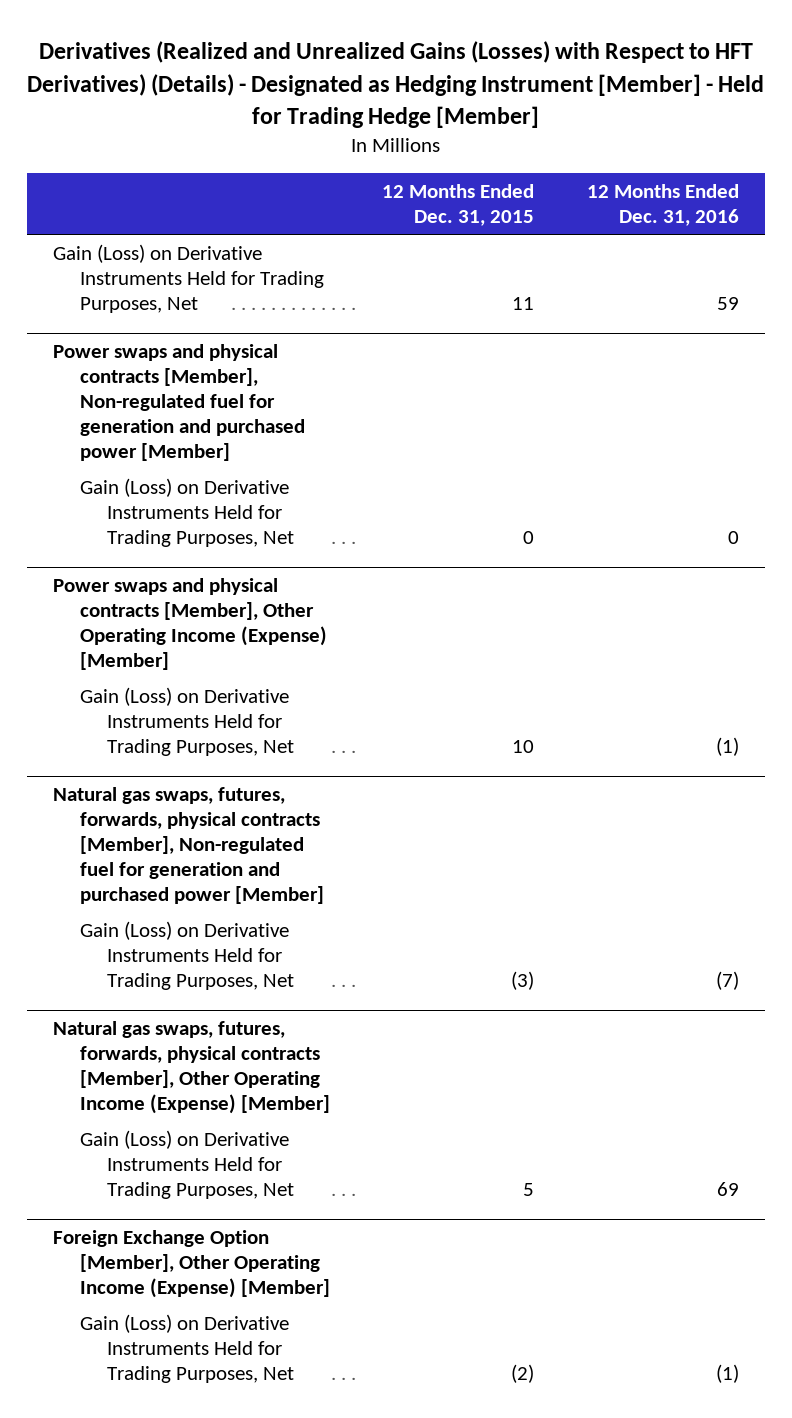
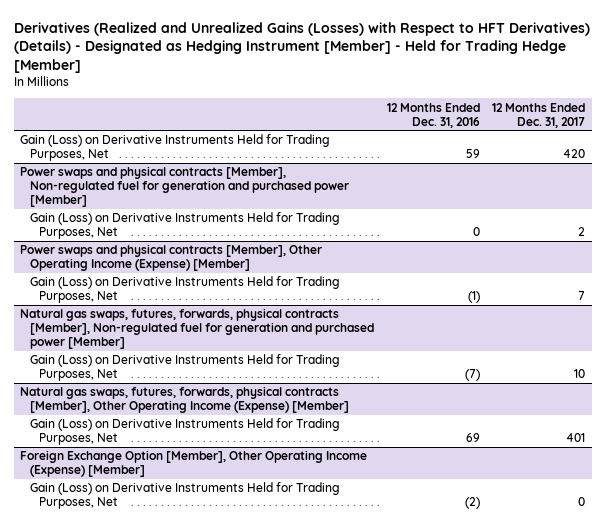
[382,184,535,227] 12 Months Ended Dec. 31, 2015 -> none
none -> [492,102,586,128] 12 Months Ended Dec. 31, 2017
[715,1363,739,1383] (1) -> [464,497,480,510] (2)

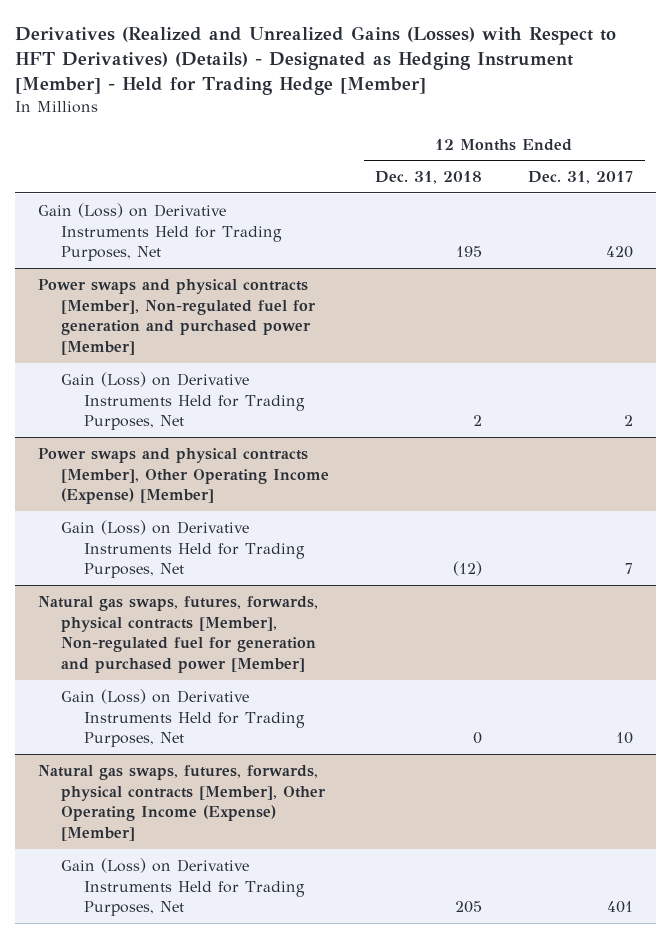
[386,102,480,128] 12 Months Ended Dec. 31, 2016 -> none
none -> [375,171,483,185] Dec. 31, 2018
[20,450,368,478] Foreign Exchange Option [Member], Other Operating Income (Expense) [Member] -> none
[29,482,340,510] Gain (Loss) on Derivative Instruments Held for Trading Purposes, Net -> none

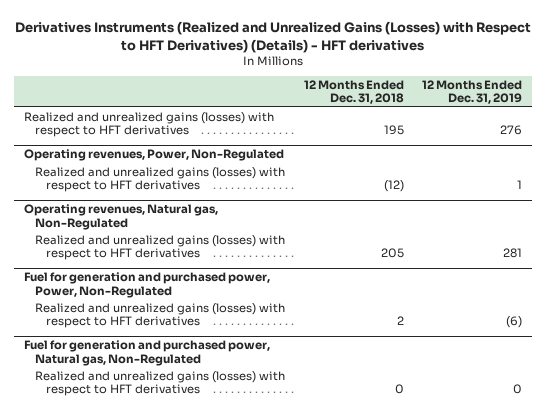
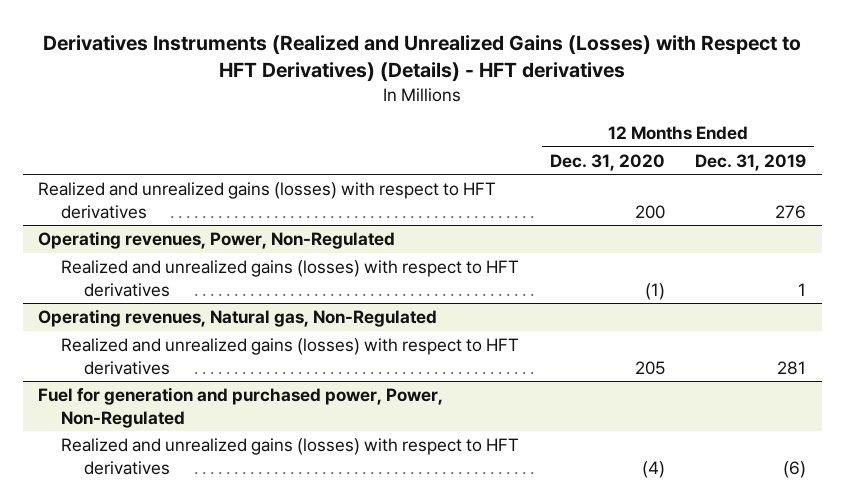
[303,80,404,105] 12 Months Ended Dec. 31, 2018 -> none
none -> [549,153,665,171] Dec. 31, 2020
[23,340,270,366] Fuel for generation and purchased power, Natural gas, Non-Regulated -> none
[35,370,286,397] Realized and unrealized gains (losses) with respect to HFT derivatives -> none

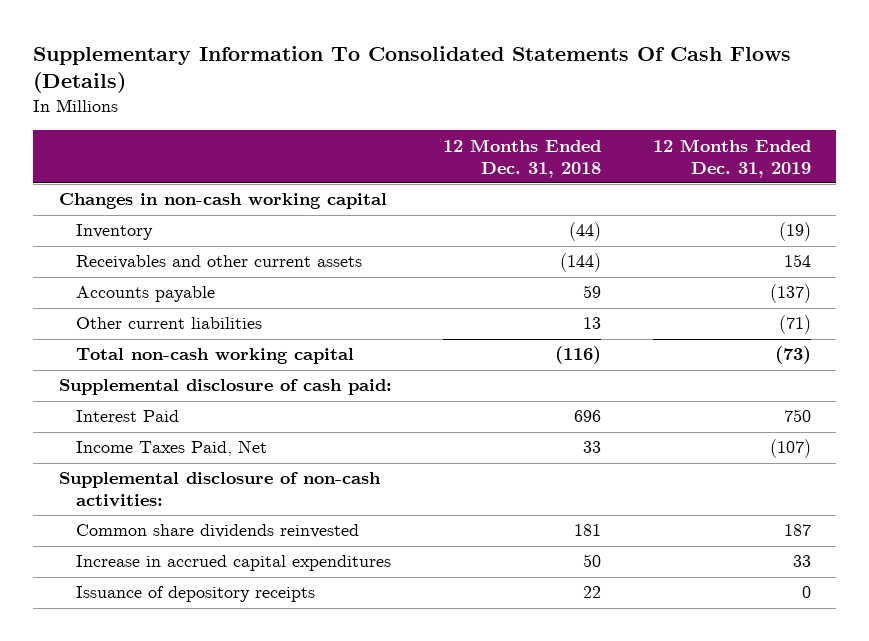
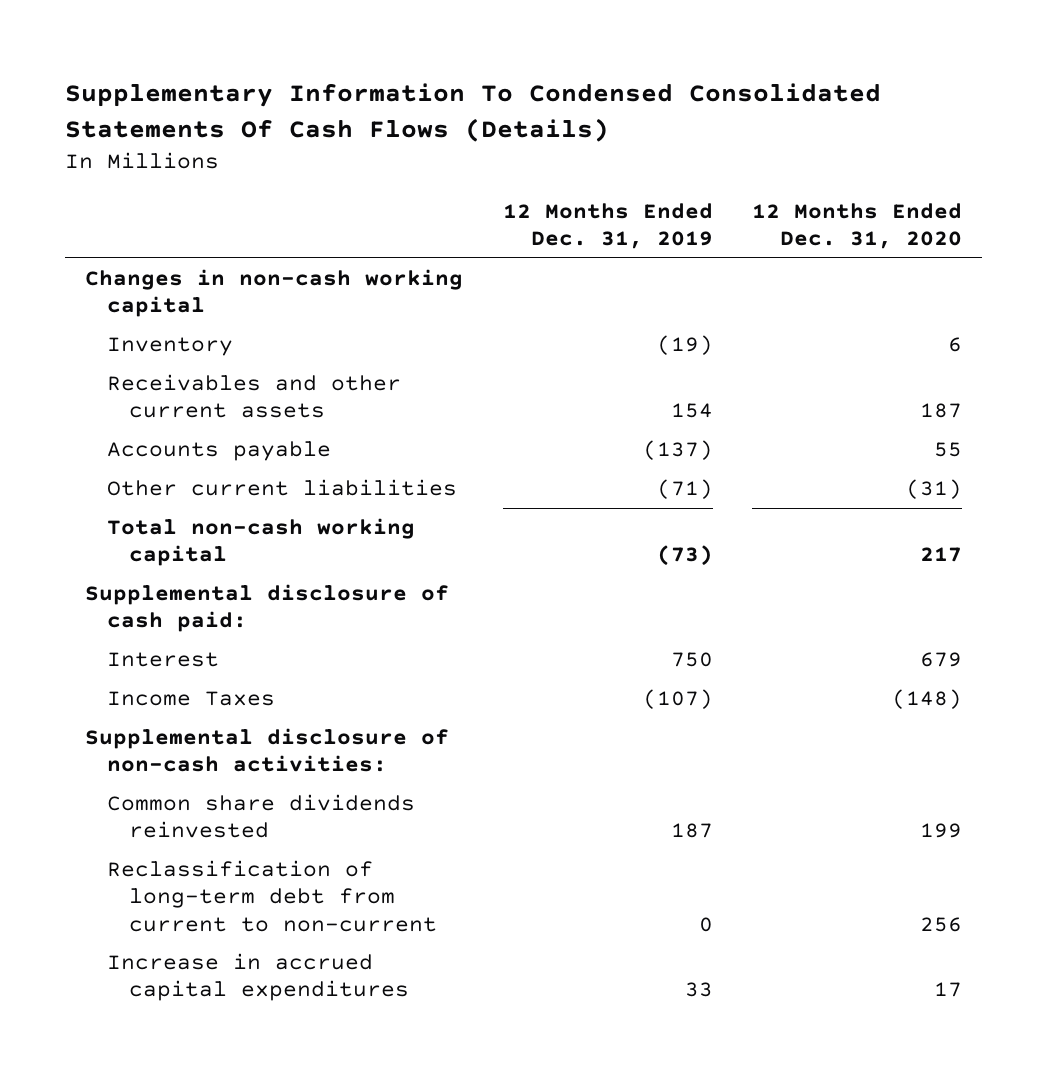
[32,45,791,94] Supplementary Information To Consolidated Statements Of Cash Flows (Details) -> [65,83,882,142] Supplementary Information To Condensed Consolidated Statements Of Cash Flows (Details)
[443,138,602,178] 12 Months Ended Dec. 31, 2018 -> none
none -> [752,202,963,249] 12 Months Ended Dec. 31, 2020
[75,410,179,423] Interest Paid -> [107,652,220,668] Interest
[75,440,267,457] Income Taxes Paid, Net -> [107,691,276,707] Income Taxes
none -> [107,860,438,932] Reclassification of long-term debt from current to non-current
[75,586,315,603] Issuance of depository receipts -> none

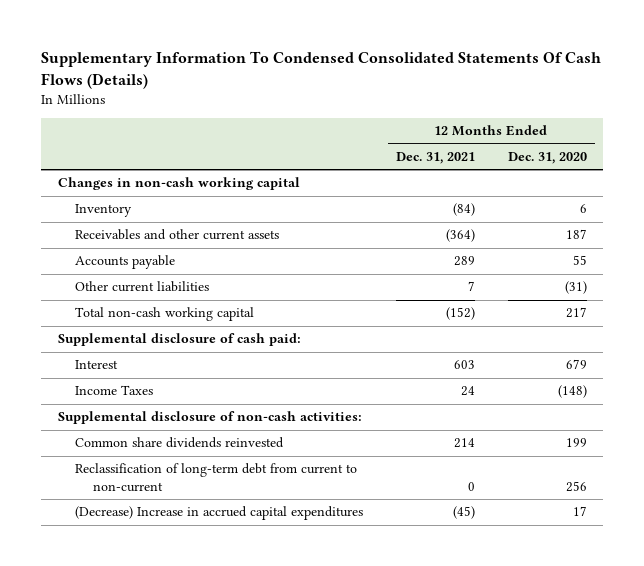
[502,202,713,249] 12 Months Ended Dec. 31, 2019 -> none
none -> [396,152,476,165] Dec. 31, 2021
[107,953,410,1002] Increase in accrued capital expenditures -> [75,506,364,521] (Decrease) Increase in accrued capital expenditures

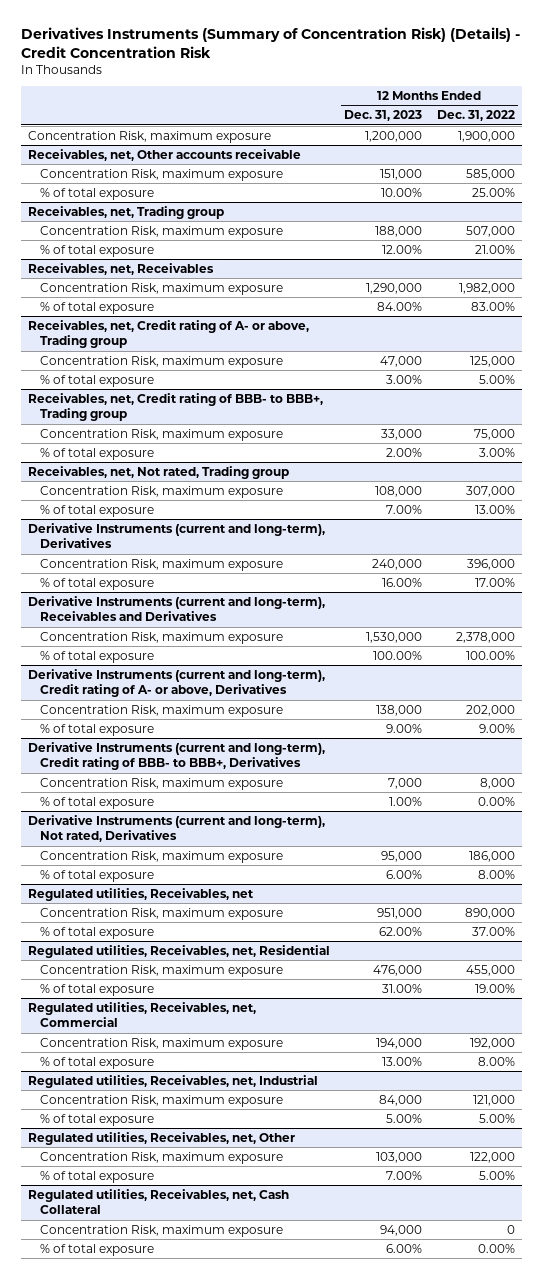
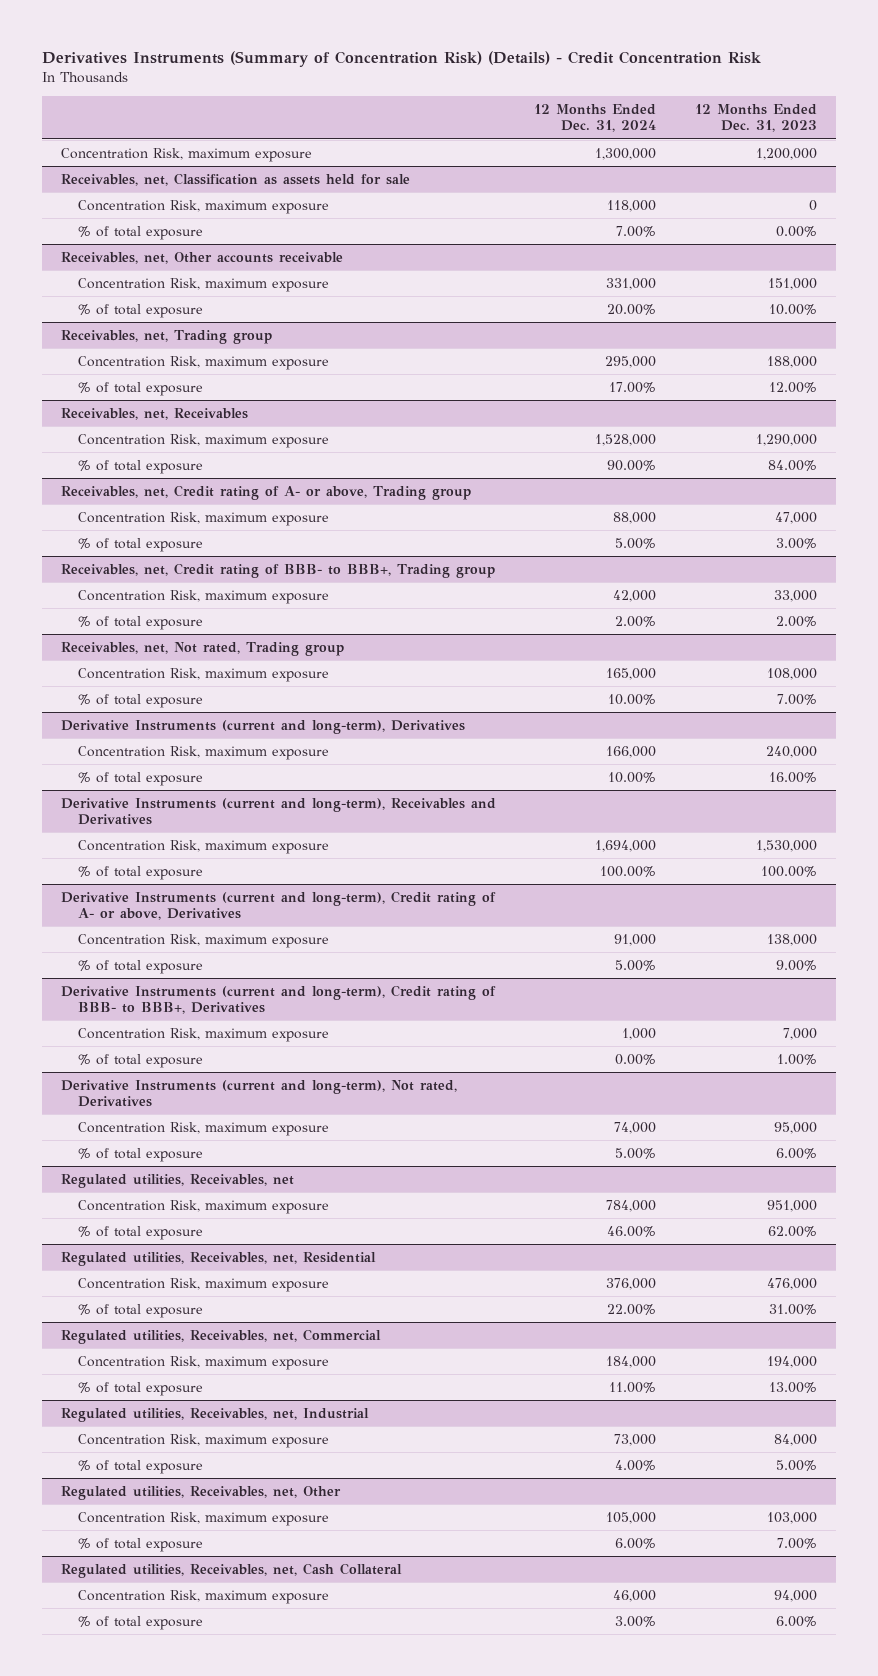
[436,110,515,122] Dec. 31, 2022 -> none
none -> [534,104,657,133] 12 Months Ended Dec. 31, 2024
none -> [60,172,410,186] Receivables, net, Classification as assets held for sale
none -> [78,199,330,214] Concentration Risk, maximum exposure
none -> [78,225,204,240] % of total exposure

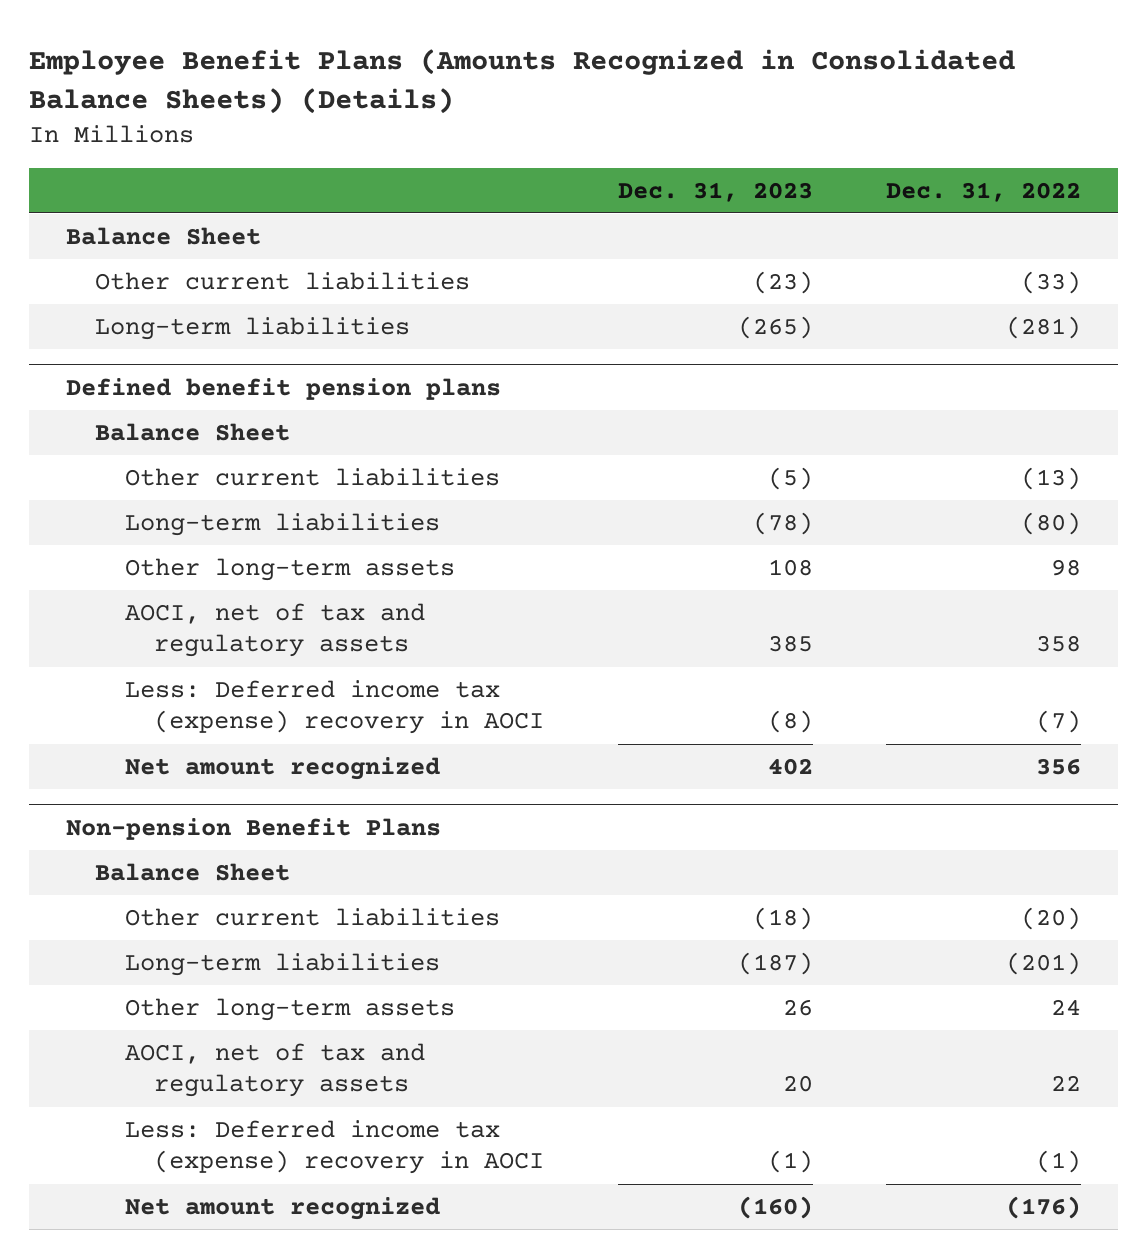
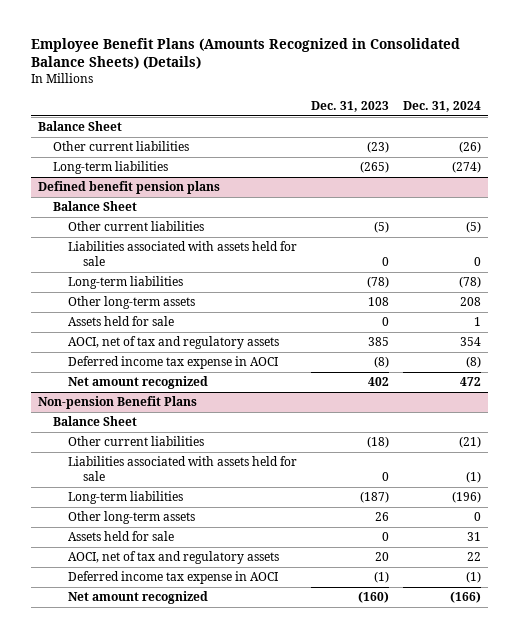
[885,181,1081,202] Dec. 31, 2022 -> none
none -> [402,100,481,112] Dec. 31, 2024
none -> [67,241,297,267] Liabilities associated with assets held for sale
none -> [67,316,174,327] Assets held for sale
[124,679,545,735] Less: Deferred income tax (expense) recovery in AOCI -> [67,356,278,370] Deferred income tax expense in AOCI
none -> [67,456,297,482] Liabilities associated with assets held for sale
none -> [67,531,174,542] Assets held for sale
[124,1119,545,1175] Less: Deferred income tax (expense) recovery in AOCI -> [67,571,278,585] Deferred income tax expense in AOCI

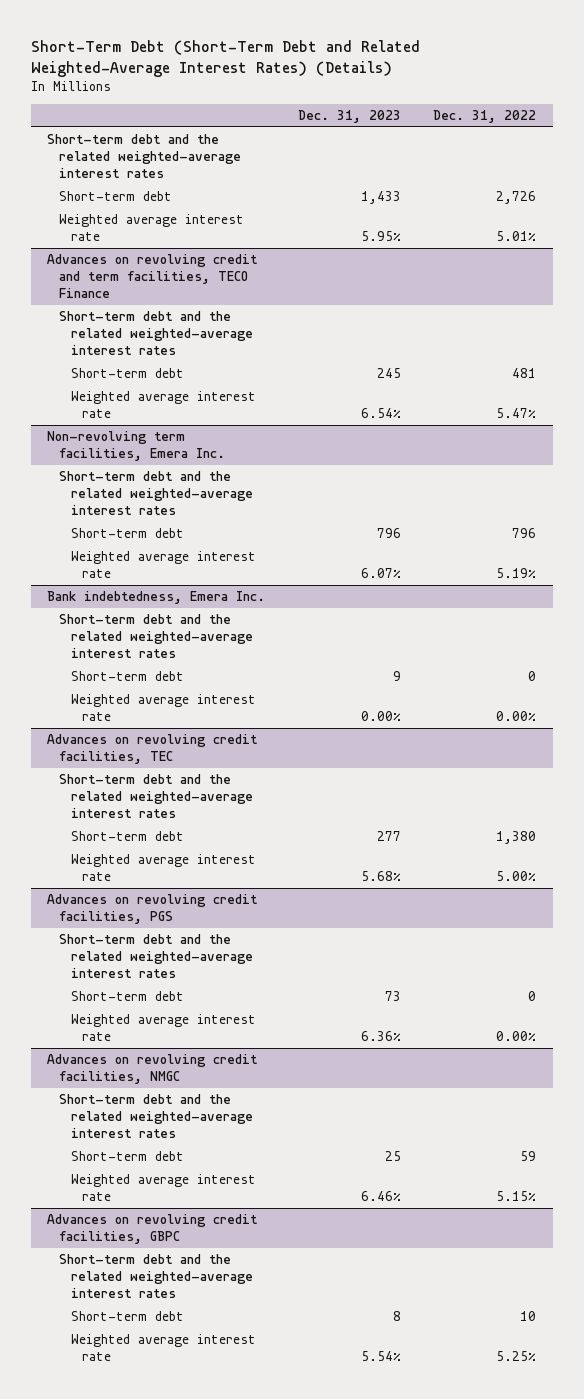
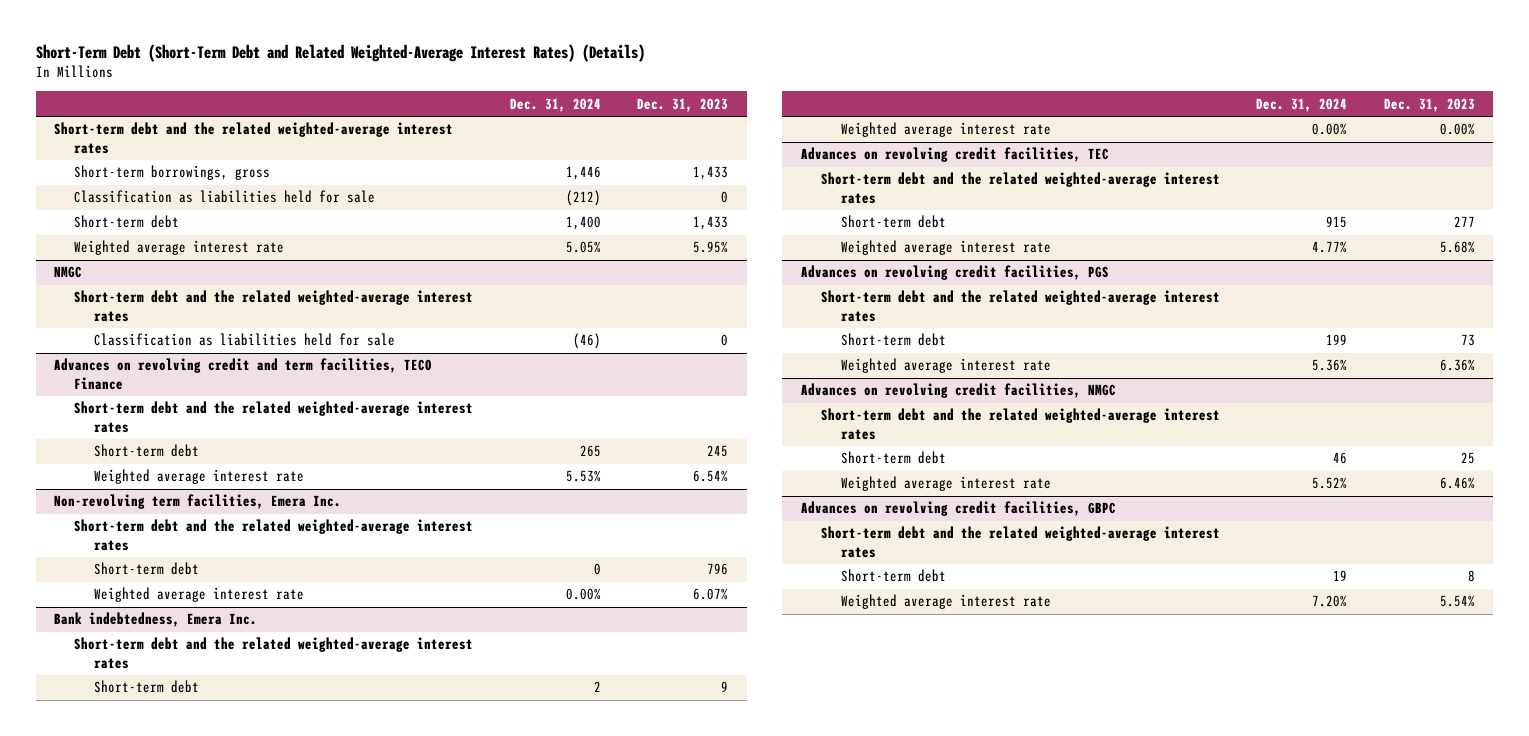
[433,109,537,123] Dec. 31, 2022 -> none
none -> [509,97,601,112] Dec. 31, 2024
none -> [74,165,271,181] Short-term borrowings, gross
none -> [74,190,376,204] Classification as liabilities held for sale
none -> [53,266,82,279] NMGC
none -> [74,290,474,322] Short-term debt and the related weighted-average interest rates
none -> [94,333,396,347] Classification as liabilities held for sale

